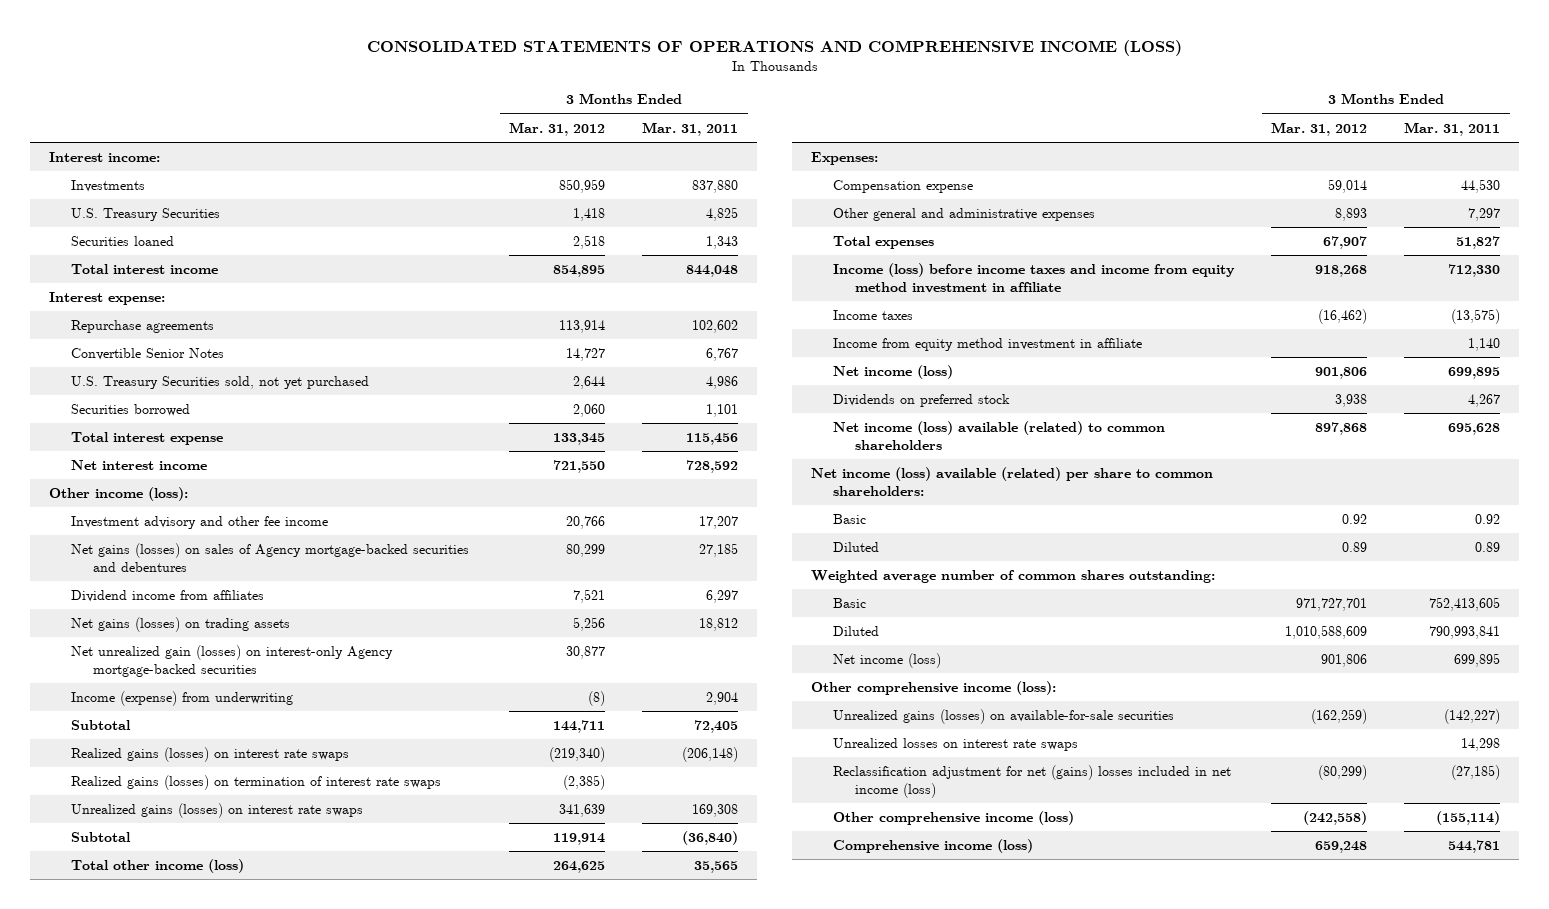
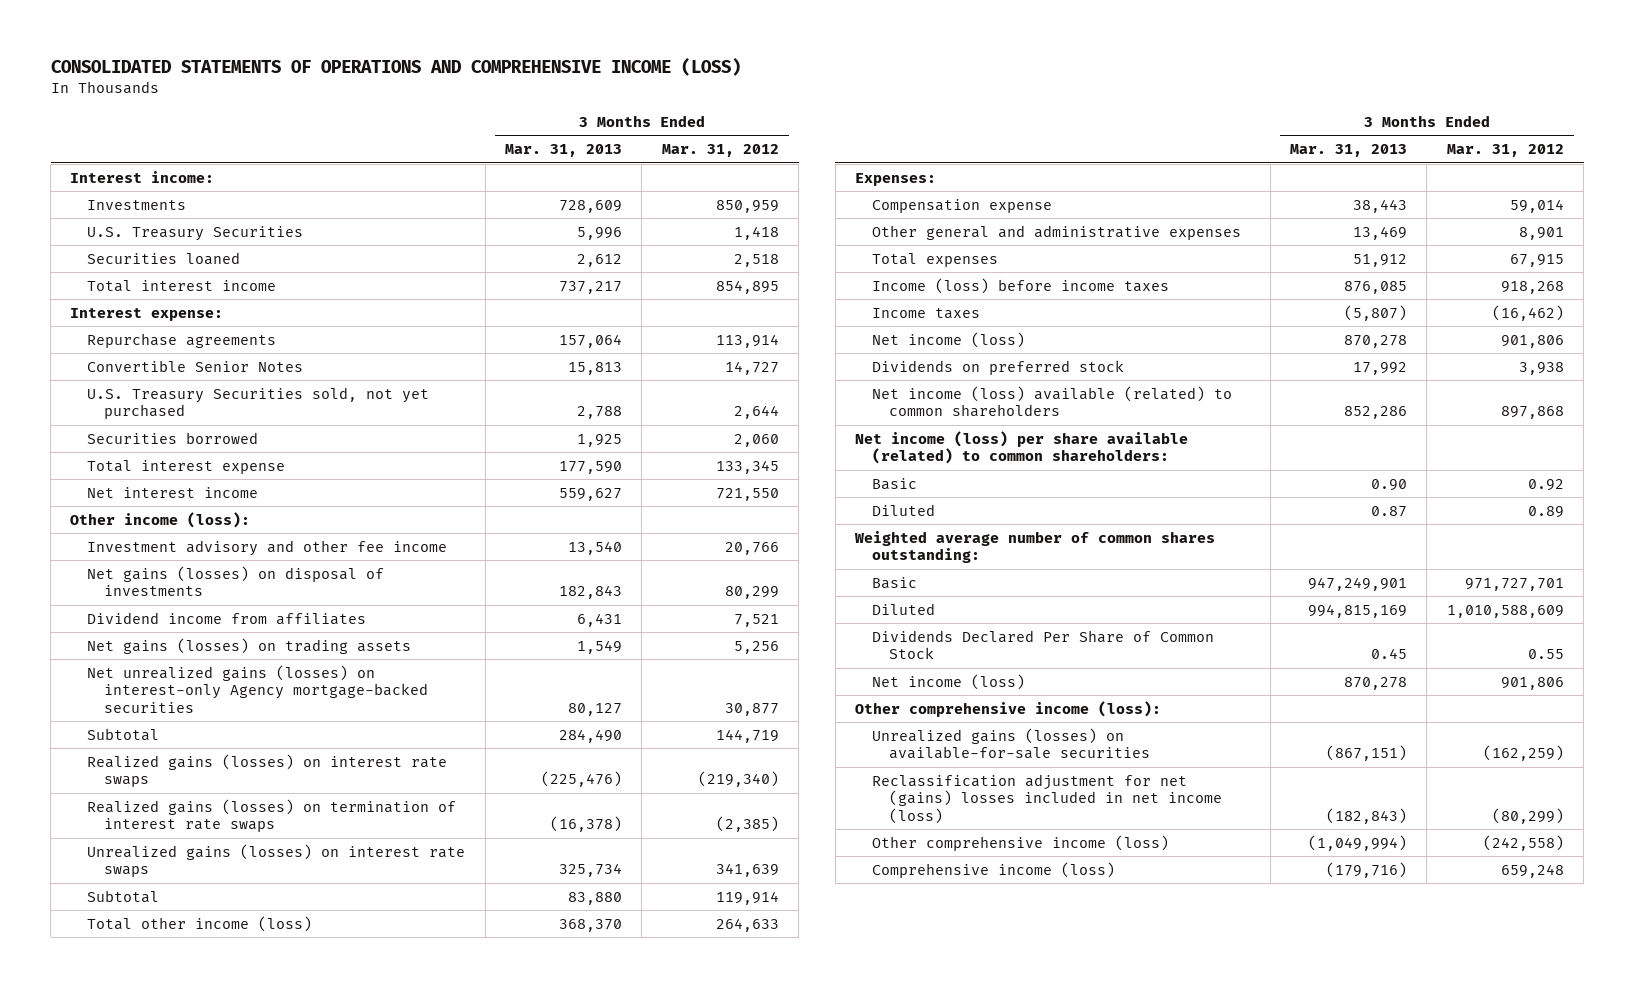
[642,121,739,136] Mar. 31, 2011 -> none
none -> [505,144,623,158] Mar. 31, 2013
[70,543,469,572] Net gains (losses) on sales of Agency mortgage-backed securities and debentures -> [87,565,385,597] Net gains (losses) on disposal of investments
[70,691,293,707] Income (expense) from underwriting -> none
[70,645,393,677] Net unrealized gain (losses) on interest-only Agency mortgage-backed securities -> [87,664,429,713] Net unrealized gains (losses) on interest-only Agency mortgage-backed securities
[553,720,606,734] 144,711 -> [715,728,779,743] 144,719
[553,861,606,874] 264,625 -> [715,917,779,932] 264,633
[1335,208,1368,222] 8,893 -> [1518,226,1564,240] 8,901
[1323,236,1368,250] 67,907 -> [1509,253,1564,267] 67,915
[832,263,1235,293] Income (loss) before income taxes and income from equity method investment in affiliate -> [872,277,1170,294] Income (loss) before income taxes
[832,338,1142,352] Income from equity method investment in affiliate -> none
[810,467,1213,496] Net income (loss) available (related) per share to common shareholders: -> [855,430,1189,465] Net income (loss) per share available (related) to common shareholders:
none -> [872,629,1215,660] Dividends Declared Per Share of Common Stock
[832,738,1078,752] Unrealized losses on interest rate swaps -> none

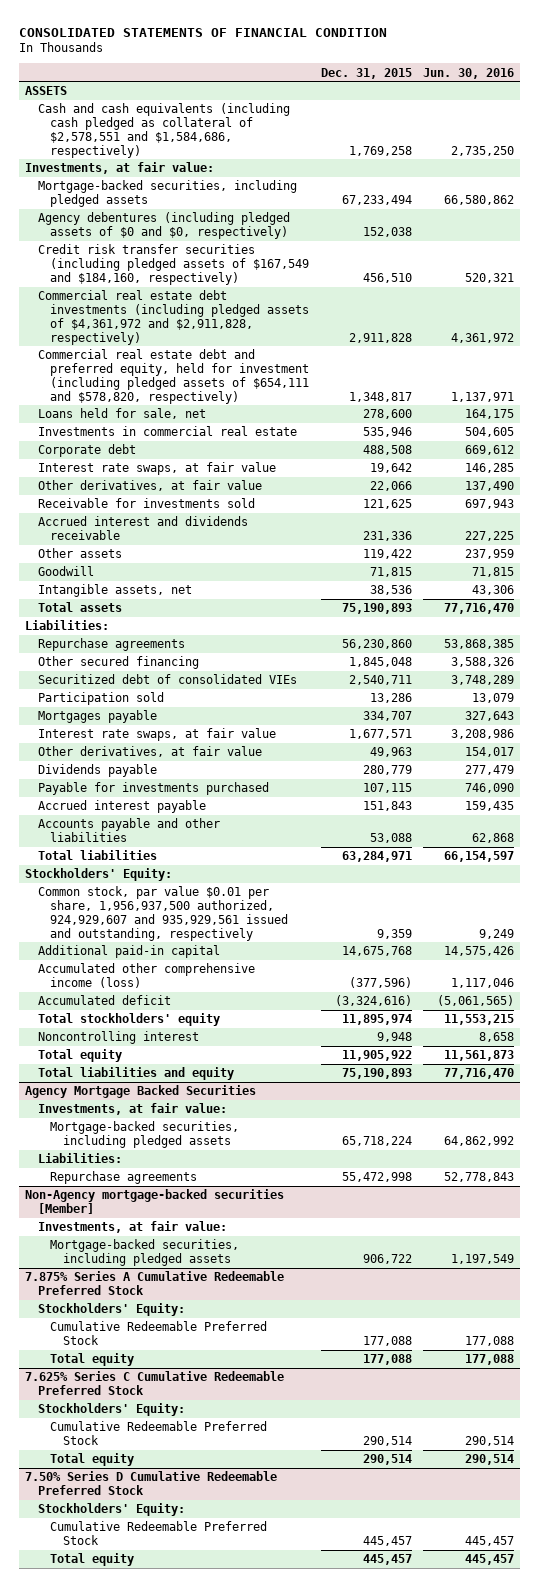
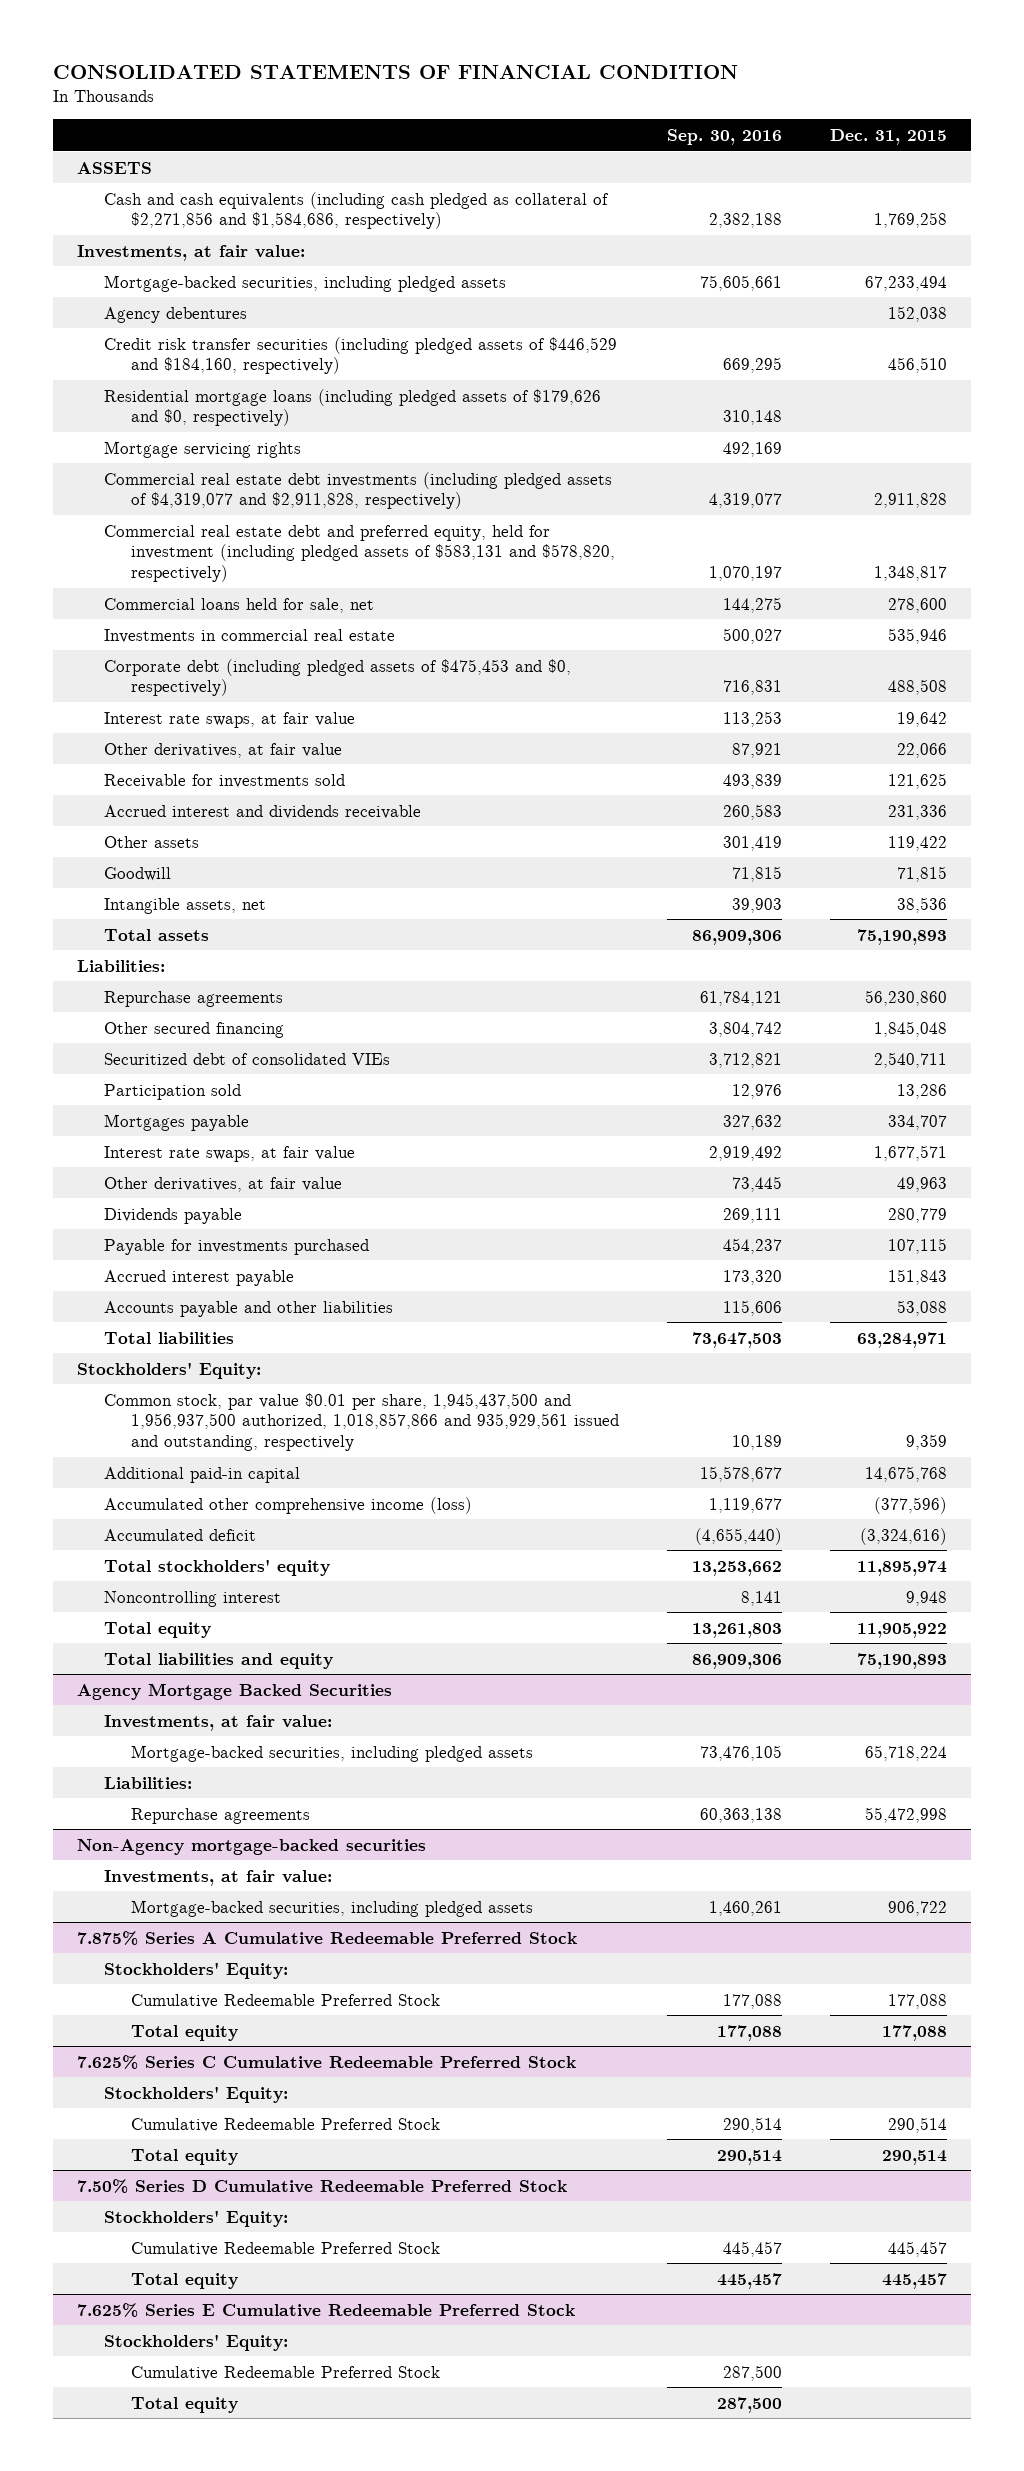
[422,67,514,79] Jun. 30, 2016 -> none
none -> [666,128,782,145] Sep. 30, 2016
[37,103,290,158] Cash and cash equivalents (including cash pledged as collateral of $2,578,551 and $1,584,686, respectively) -> [104,191,610,230] Cash and cash equivalents (including cash pledged as collateral of $2,271,856 and $1,584,686, respectively)
[37,212,290,239] Agency debentures (including pledged assets of $0 and $0, respectively) -> [104,306,248,323] Agency debentures
[37,244,310,285] Credit risk transfer securities (including pledged assets of $167,549 and $184,160, respectively) -> [104,336,618,375] Credit risk transfer securities (including pledged assets of $446,529 and $184,160, respectively)
none -> [104,388,602,427] Residential mortgage loans (including pledged assets of $179,626 and $0, respectively)
none -> [104,440,302,458] Mortgage servicing rights
[37,290,310,345] Commercial real estate debt investments (including pledged assets of $4,361,972 and $2,911,828, respectively) -> [104,471,613,510] Commercial real estate debt investments (including pledged assets of $4,319,077 and $2,911,828, respectively)
[37,349,310,404] Commercial real estate debt and preferred equity, held for investment (including pledged assets of $654,111 and $578,820, respectively) -> [104,524,615,583] Commercial real estate debt and preferred equity, held for investment (including pledged assets of $583,131 and $578,820, respectively)
[37,408,206,420] Loans held for sale, net -> [104,597,375,613] Commercial loans held for sale, net
[37,444,136,458] Corporate debt -> [104,658,572,697] Corporate debt (including pledged assets of $475,453 and $0, respectively)
[37,886,289,941] Common stock, par value $0.01 per share, 1,956,937,500 authorized, 924,929,607 and 935,929,561 issued and outstanding, respectively -> [104,1392,619,1452] Common stock, par value $0.01 per share, 1,945,437,500 and 1,956,937,500 authorized, 1,018,857,866 and 935,929,561 issued and outstanding, respectively
[25,1189,285,1214] Non-Agency mortgage-backed securities [Member] -> [77,1838,427,1855] Non-Agency mortgage-backed securities
none -> [77,2302,576,2317] 7.625% Series E Cumulative Redeemable Preferred Stock
none -> [104,2333,289,2351] Stockholders' Equity:
none -> [130,2365,440,2380] Cumulative Redeemable Preferred Stock
none -> [130,2396,238,2413] Total equity

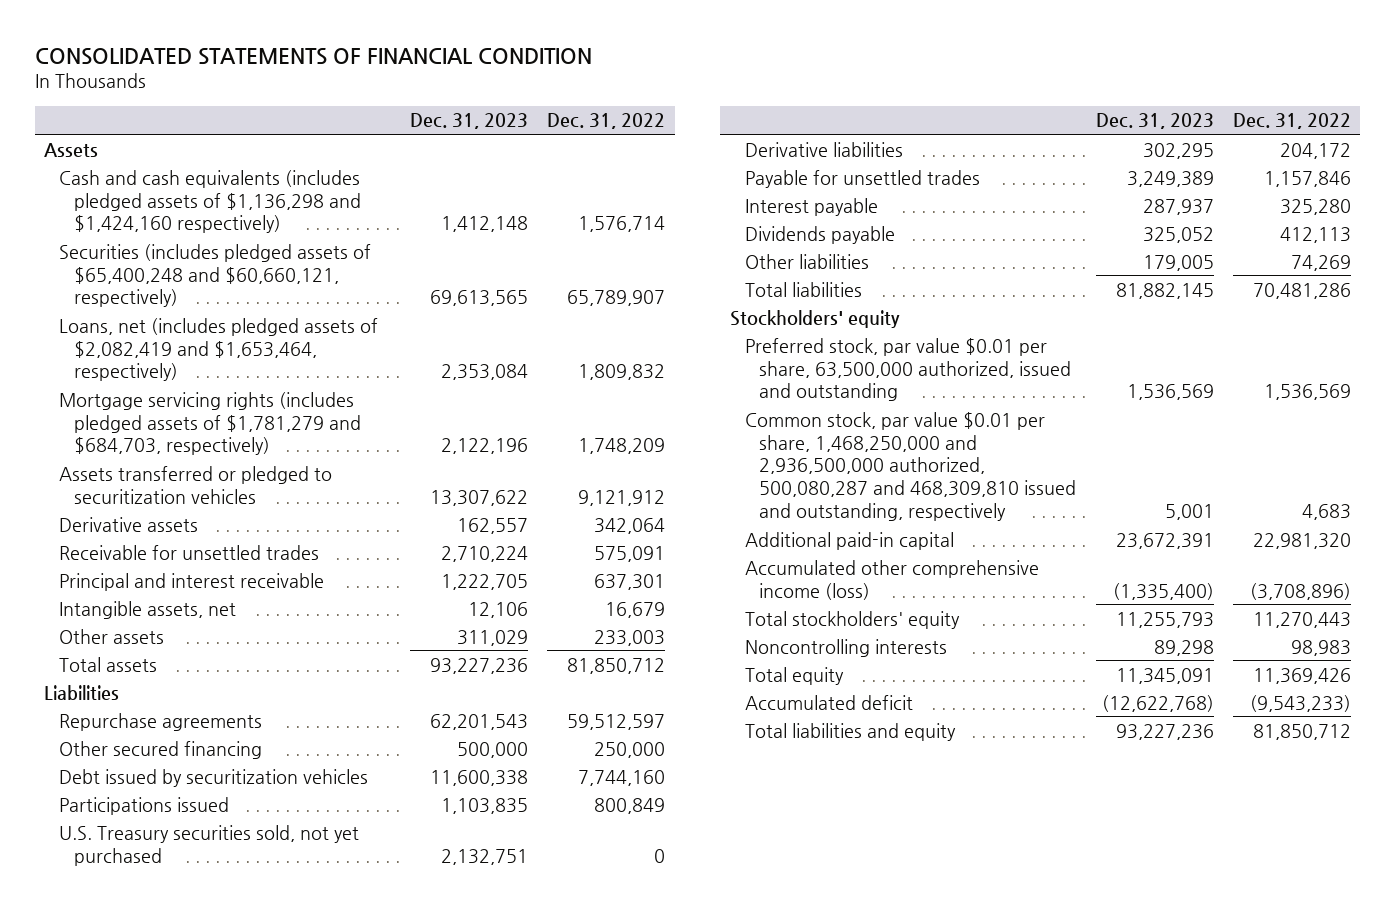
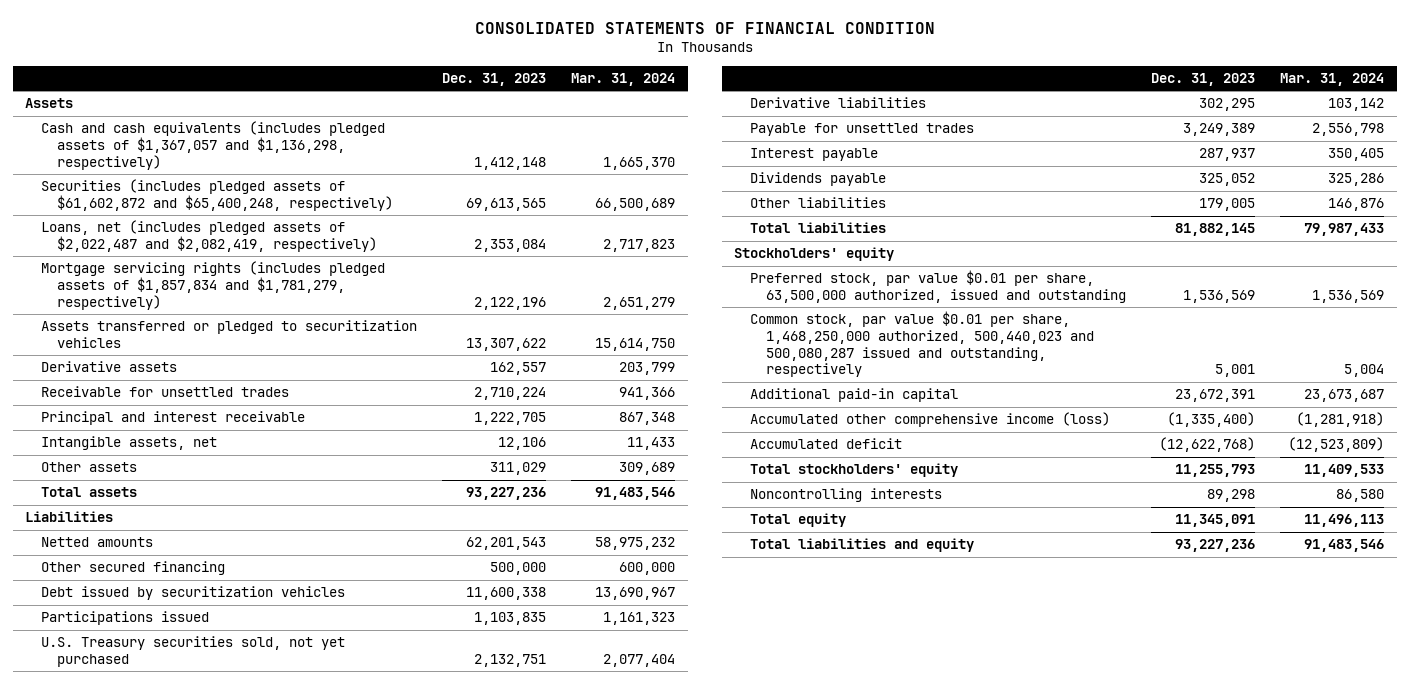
[547,113,666,130] Dec. 31, 2022 -> none
none -> [571,73,676,87] Mar. 31, 2024
[59,169,361,234] Cash and cash equivalents (includes pledged assets of $1,136,298 and $1,424,160 respectively) -> [41,121,386,170] Cash and cash equivalents (includes pledged assets of $1,367,057 and $1,136,298, respectively)
[59,243,372,308] Securities (includes pledged assets of $65,400,248 and $60,660,121, respectively) -> [41,179,394,211] Securities (includes pledged assets of $61,602,872 and $65,400,248, respectively)
[59,317,379,382] Loans, net (includes pledged assets of $2,082,419 and $1,653,464, respectively) -> [41,220,378,252] Loans, net (includes pledged assets of $2,022,487 and $2,082,419, respectively)
[59,391,361,456] Mortgage servicing rights (includes pledged assets of $1,781,279 and $684,703, respectively) -> [41,261,386,310] Mortgage servicing rights (includes pledged assets of $1,857,834 and $1,781,279, respectively)
[59,712,263,731] Repurchase agreements -> [41,537,154,548] Netted amounts
[744,411,1077,522] Common stock, par value $0.01 per share, 1,468,250,000 and 2,936,500,000 authorized, 500,080,287 and 468,309,810 issued and outstanding, respectively -> [750,311,1095,378] Common stock, par value $0.01 per share, 1,468,250,000 authorized, 500,440,023 and 500,080,287 issued and outstanding, respectively
[744,694,913,710] Accumulated deficit -> [750,438,903,450] Accumulated deficit

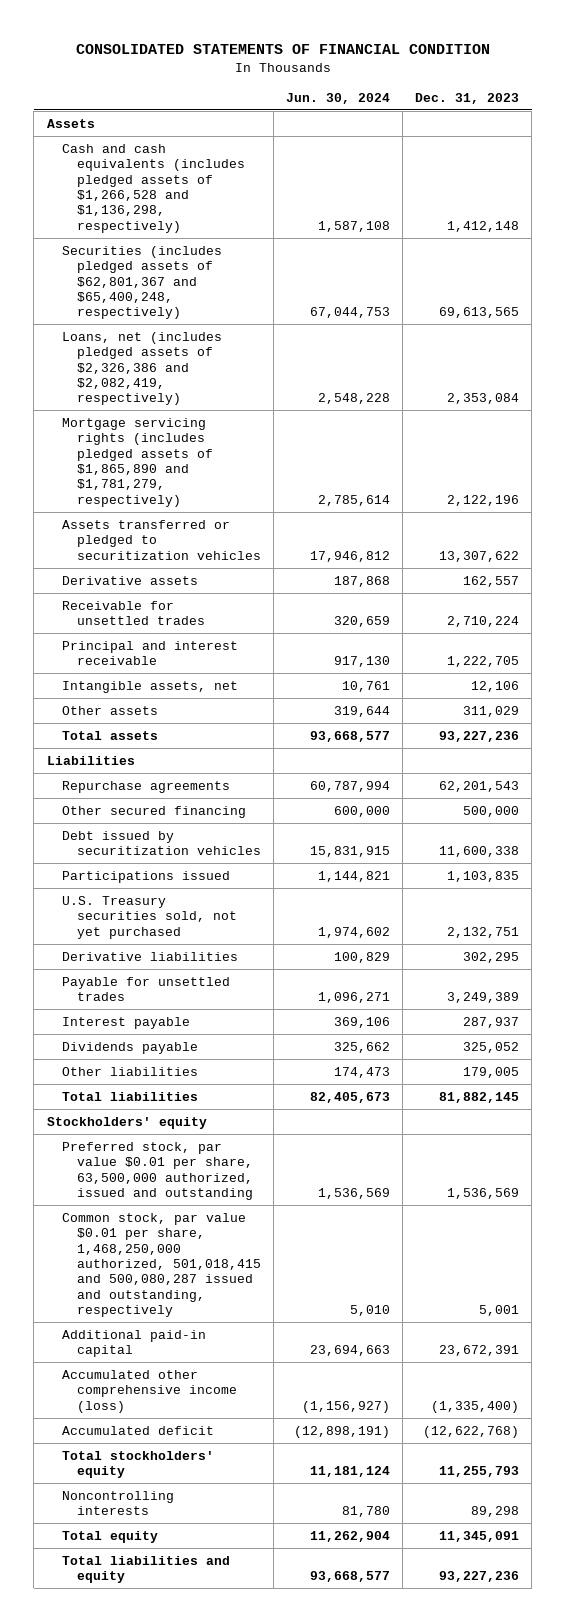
[571,73,676,87] Mar. 31, 2024 -> none
none -> [286,92,391,104] Jun. 30, 2024
[41,121,386,170] Cash and cash equivalents (includes pledged assets of $1,367,057 and $1,136,298, respectively) -> [61,143,245,233] Cash and cash equivalents (includes pledged assets of $1,266,528 and $1,136,298, respectively)
[41,179,394,211] Securities (includes pledged assets of $61,602,872 and $65,400,248, respectively) -> [61,245,222,320] Securities (includes pledged assets of $62,801,367 and $65,400,248, respectively)
[41,220,378,252] Loans, net (includes pledged assets of $2,022,487 and $2,082,419, respectively) -> [61,331,222,406] Loans, net (includes pledged assets of $2,326,386 and $2,082,419, respectively)
[41,261,386,310] Mortgage servicing rights (includes pledged assets of $1,857,834 and $1,781,279, respectively) -> [61,417,213,507] Mortgage servicing rights (includes pledged assets of $1,865,890 and $1,781,279, respectively)
[41,537,154,548] Netted amounts -> [61,780,230,793] Repurchase agreements
[750,311,1095,378] Common stock, par value $0.01 per share, 1,468,250,000 authorized, 500,440,023 and 500,080,287 issued and outstanding, respectively -> [61,1212,261,1318] Common stock, par value $0.01 per share, 1,468,250,000 authorized, 501,018,415 and 500,080,287 issued and outstanding, respectively

